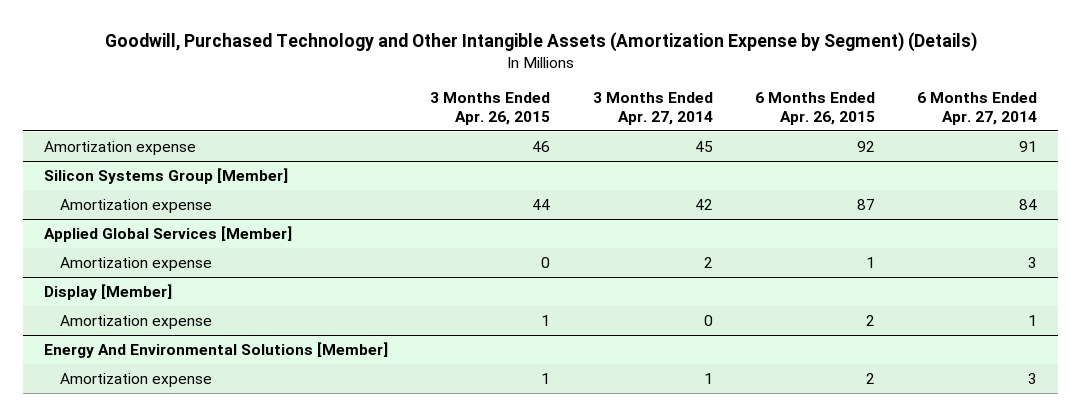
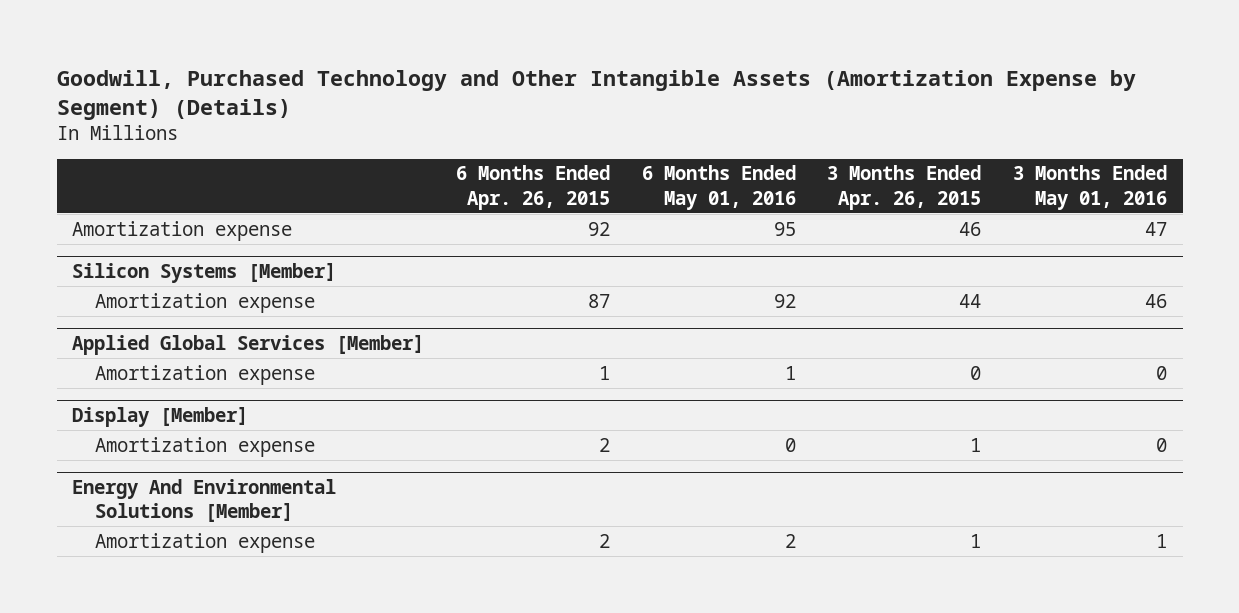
[592,91,713,126] 3 Months Ended Apr. 27, 2014 -> none
[916,91,1037,126] 6 Months Ended Apr. 27, 2014 -> none
none -> [641,165,796,210] 6 Months Ended May 01, 2016
none -> [1013,165,1168,210] 3 Months Ended May 01, 2016
[44,167,289,184] Silicon Systems Group [Member] -> [72,262,337,283] Silicon Systems [Member]

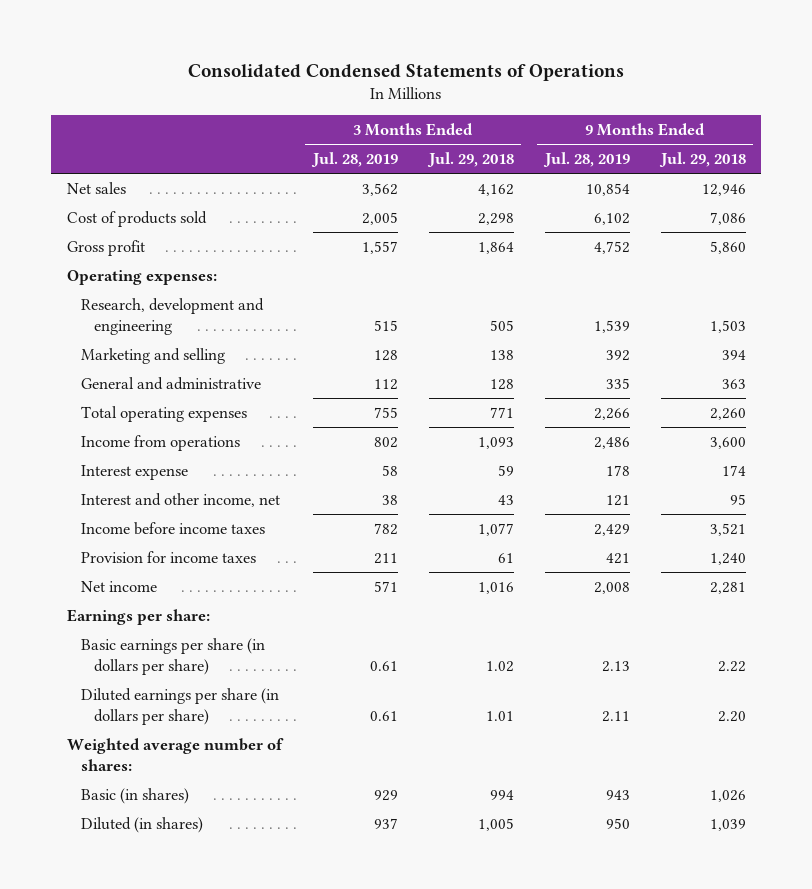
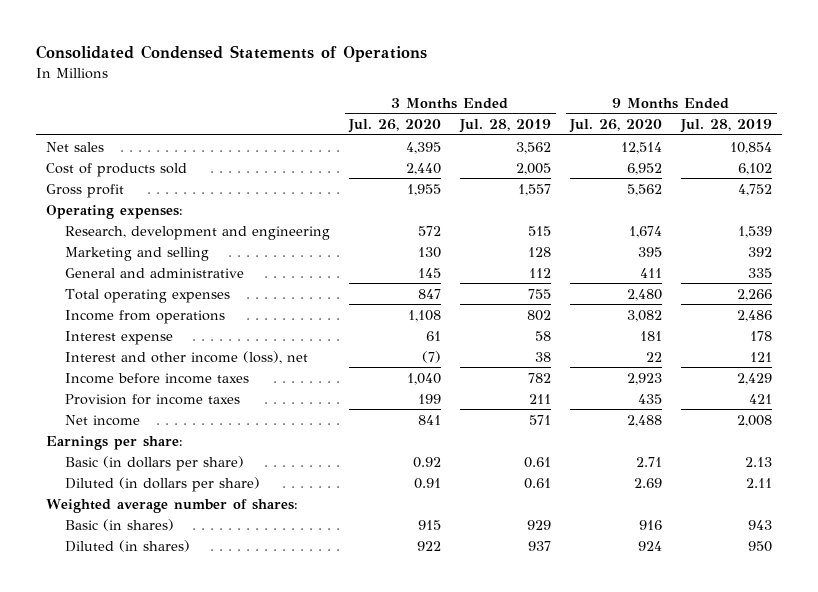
[426,152,514,168] Jul. 29, 2018 -> none
[658,152,746,168] Jul. 29, 2018 -> none
none -> [348,119,442,134] Jul. 26, 2020
none -> [569,119,663,134] Jul. 26, 2020
[80,492,280,507] Interest and other income, net -> [65,350,309,364] Interest and other income (loss), net
[80,637,265,675] Basic earnings per share (in dollars per share) -> [65,455,245,471] Basic (in dollars per share)
[80,687,279,725] Diluted earnings per share (in dollars per share) -> [65,476,261,492] Diluted (in dollars per share)

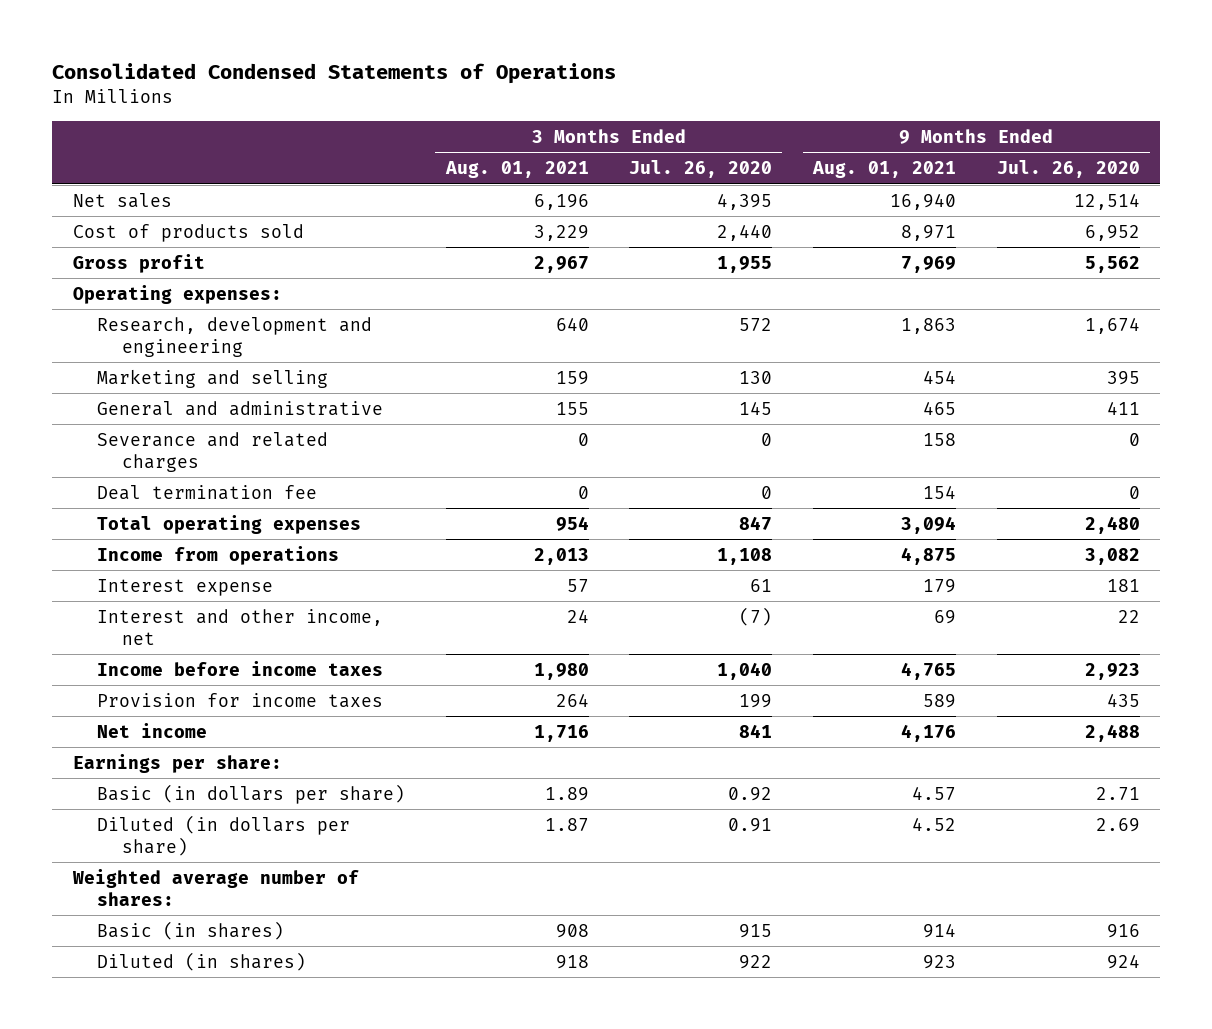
[459,119,552,134] Jul. 28, 2019 -> none
[680,119,773,134] Jul. 28, 2019 -> none
none -> [444,161,589,179] Aug. 01, 2021
none -> [811,161,956,179] Aug. 01, 2021
none -> [97,431,329,472] Severance and related charges
none -> [97,484,318,500] Deal termination fee
[65,350,309,364] Interest and other income (loss), net -> [97,608,384,645] Interest and other income, net

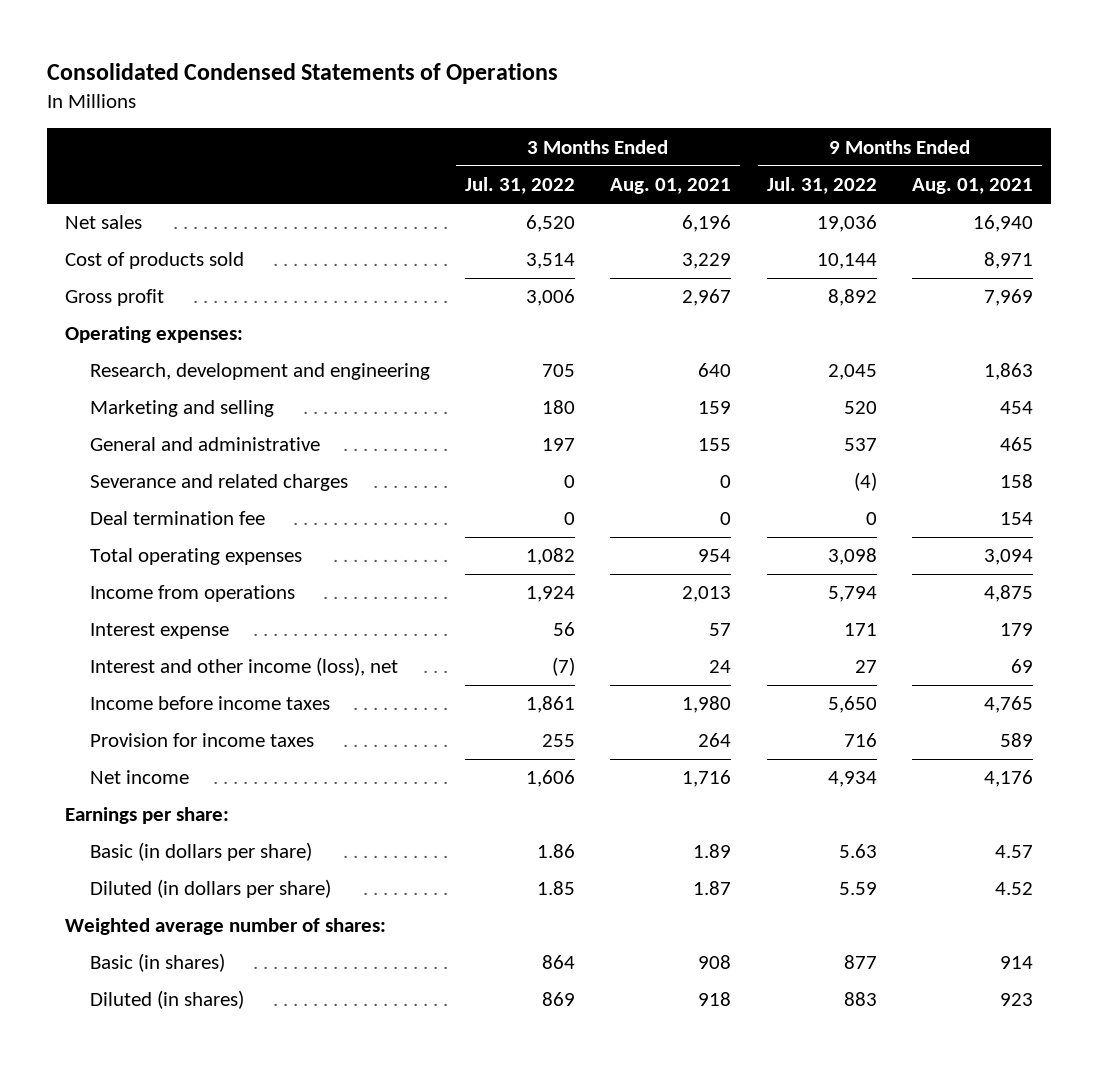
[629,160,773,179] Jul. 26, 2020 -> none
[996,160,1140,179] Jul. 26, 2020 -> none
none -> [465,177,576,195] Jul. 31, 2022
none -> [766,177,877,195] Jul. 31, 2022
[97,608,384,645] Interest and other income, net -> [89,657,398,677] Interest and other income (loss), net

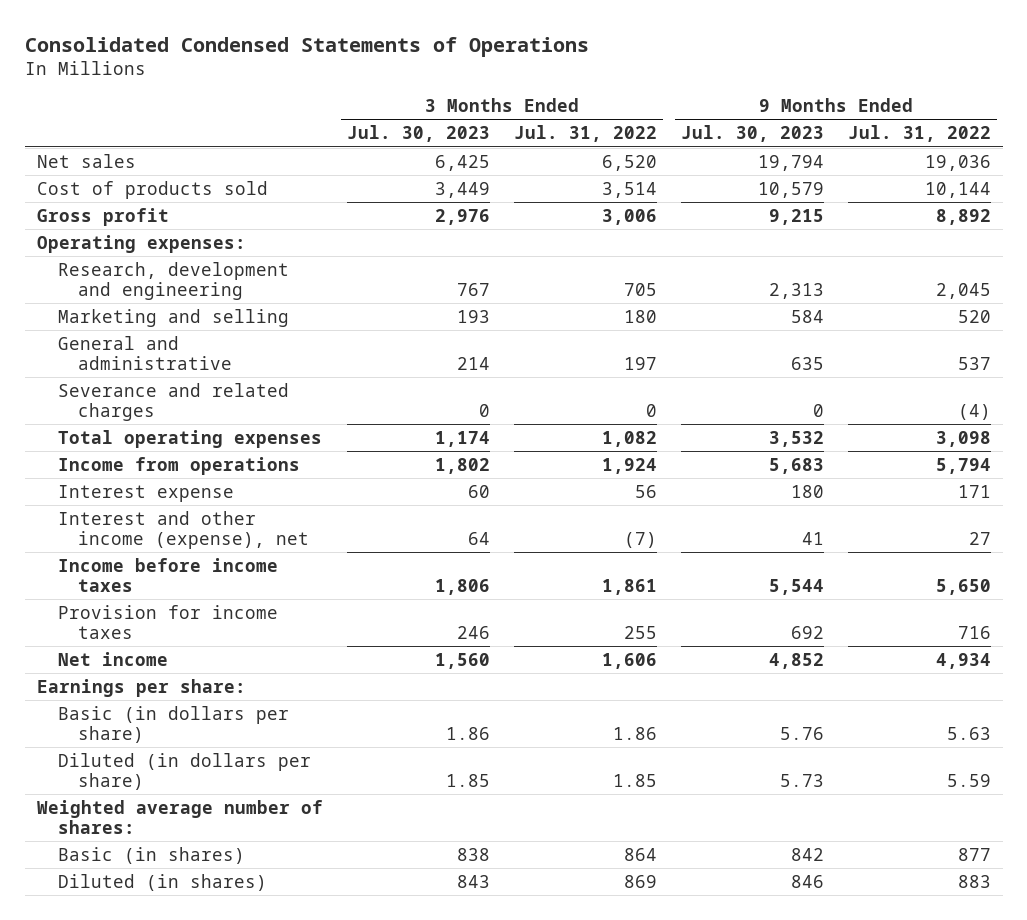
[610,178,732,195] Aug. 01, 2021 -> none
[912,178,1034,195] Aug. 01, 2021 -> none
none -> [346,125,490,143] Jul. 30, 2023
none -> [680,125,824,143] Jul. 30, 2023
[89,511,265,526] Deal termination fee -> none
[89,657,398,677] Interest and other income (loss), net -> [57,510,310,549] Interest and other income (expense), net

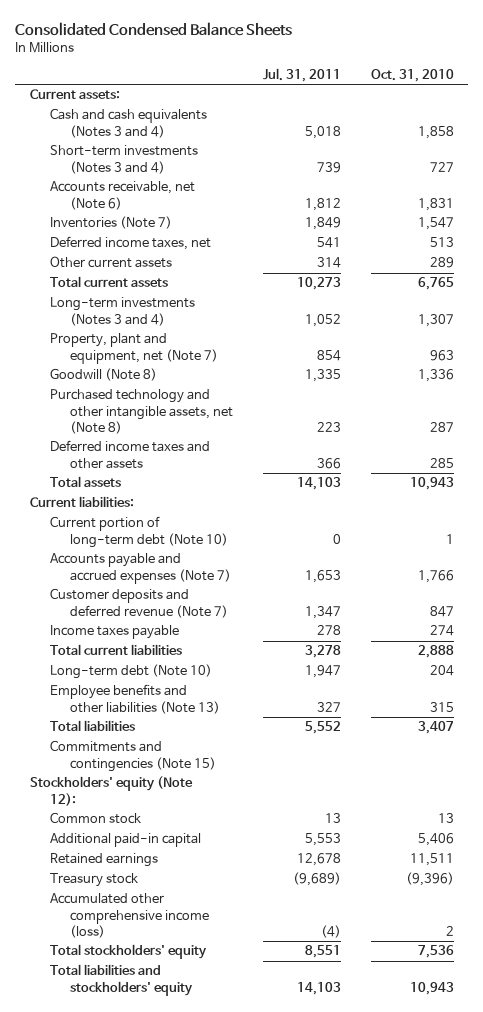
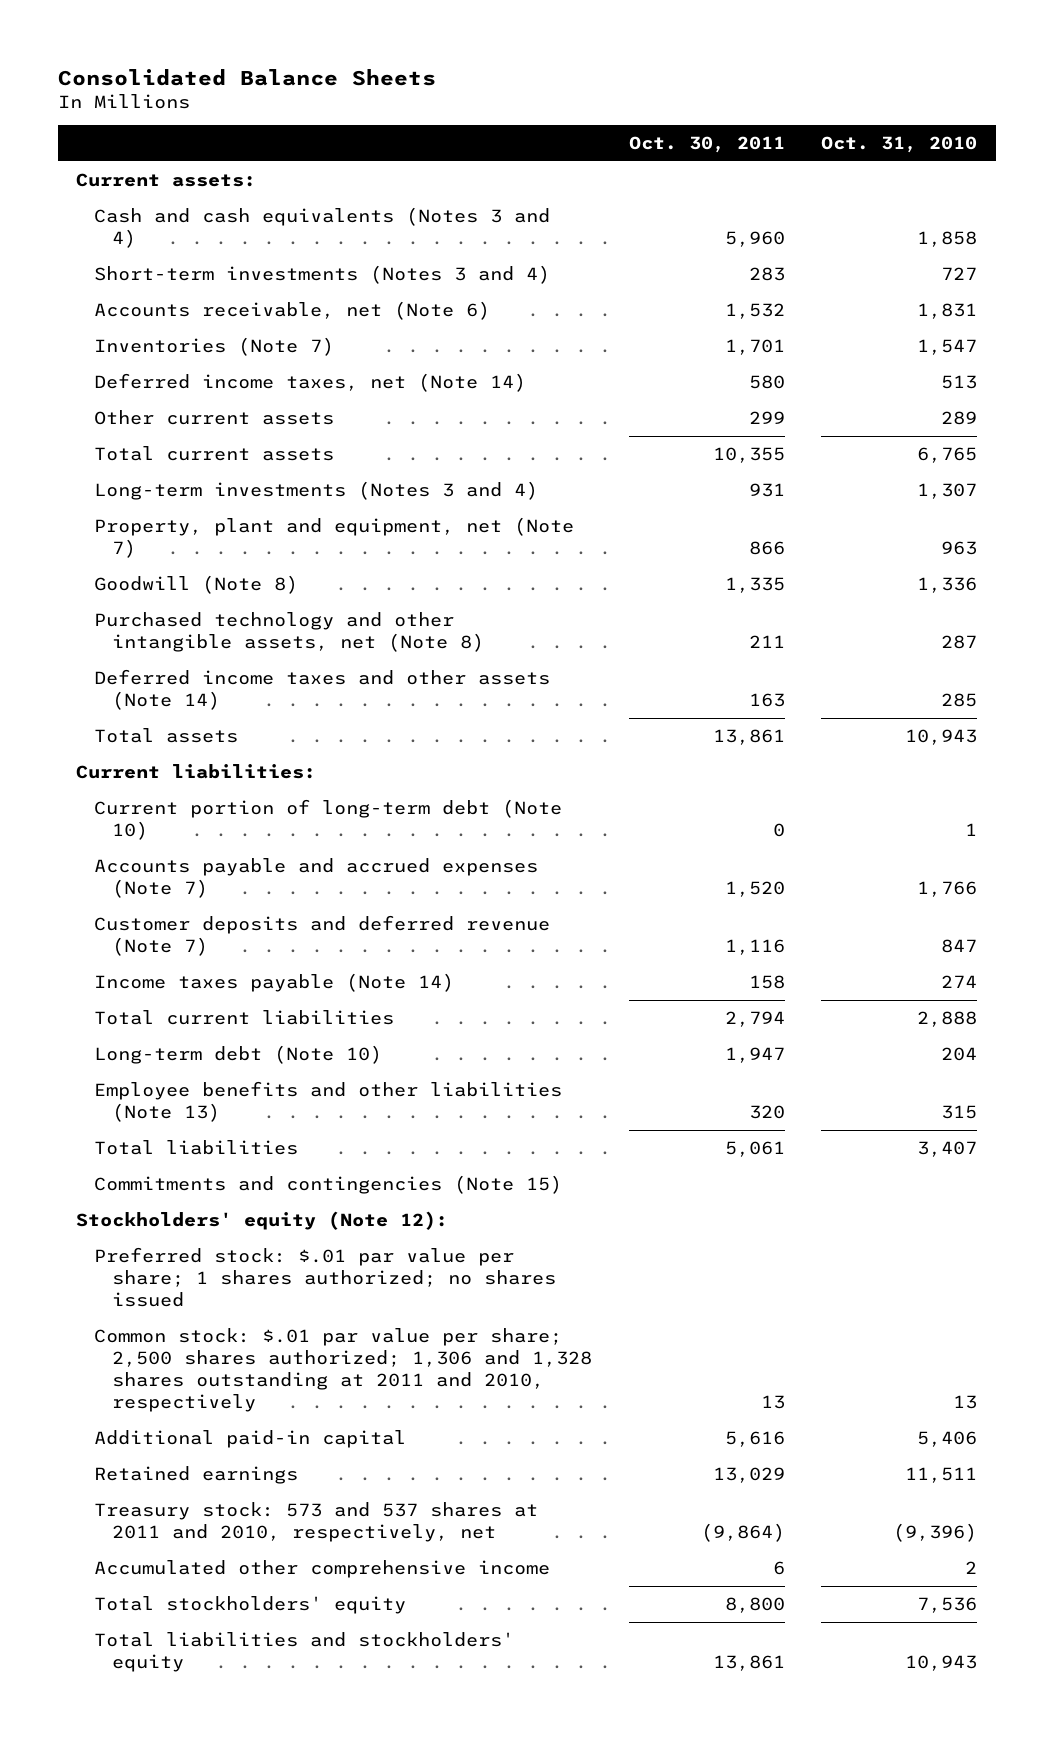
[14,21,292,36] Consolidated Condensed Balance Sheets -> [57,68,436,86] Consolidated Balance Sheets
[262,68,341,83] Jul. 31, 2011 -> none
none -> [628,136,785,154] Oct. 30, 2011
[49,236,211,251] Deferred income taxes, net -> [94,372,527,392] Deferred income taxes, net (Note 14)
[49,440,210,469] Deferred income taxes and other assets -> [94,668,551,711] Deferred income taxes and other assets (Note 14)
[49,625,179,640] Income taxes payable -> [94,972,455,992] Income taxes payable (Note 14)
none -> [94,1246,557,1308] Preferred stock: $.01 par value per share; 1 shares authorized; no shares issued
[49,812,141,825] Common stock -> [94,1327,593,1413] Common stock: $.01 par value per share; 2,500 shares authorized; 1,306 and 1,328 shares outstanding at 2011 and 2010, respectively
[49,873,138,888] Treasury stock -> [94,1501,539,1543] Treasury stock: 573 and 537 shares at 2011 and 2010, respectively, net
[49,893,209,938] Accumulated other comprehensive income (loss) -> [94,1559,551,1578] Accumulated other comprehensive income

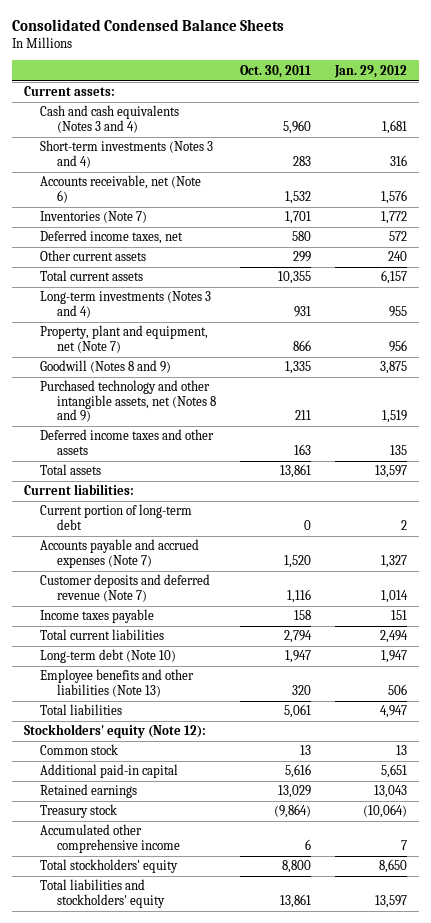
[57,68,436,86] Consolidated Balance Sheets -> [11,18,284,31] Consolidated Condensed Balance Sheets
[821,136,978,154] Oct. 31, 2010 -> none
none -> [334,64,408,78] Jan. 29, 2012
[94,372,527,392] Deferred income taxes, net (Note 14) -> [40,230,184,245] Deferred income taxes, net
[94,574,299,594] Goodwill (Note 8) -> [40,360,172,374] Goodwill (Notes 8 and 9)
[94,611,485,653] Purchased technology and other intangible assets, net (Note 8) -> [40,380,217,423] Purchased technology and other intangible assets, net (Notes 8 and 9)
[94,668,551,711] Deferred income taxes and other assets (Note 14) -> [40,429,215,455] Deferred income taxes and other assets
[94,798,563,841] Current portion of long-term debt (Note 10) -> [40,504,193,530] Current portion of long-term debt
[94,972,455,992] Income taxes payable (Note 14) -> [40,609,155,624] Income taxes payable
[94,1174,563,1194] Commitments and contingencies (Note 15) -> none
[94,1246,557,1308] Preferred stock: $.01 par value per share; 1 shares authorized; no shares issued -> none
[94,1327,593,1413] Common stock: $.01 par value per share; 2,500 shares authorized; 1,306 and 1,328 shares outstanding at 2011 and 2010, respectively -> [40,744,119,756] Common stock
[94,1501,539,1543] Treasury stock: 573 and 537 shares at 2011 and 2010, respectively, net -> [40,804,118,819] Treasury stock

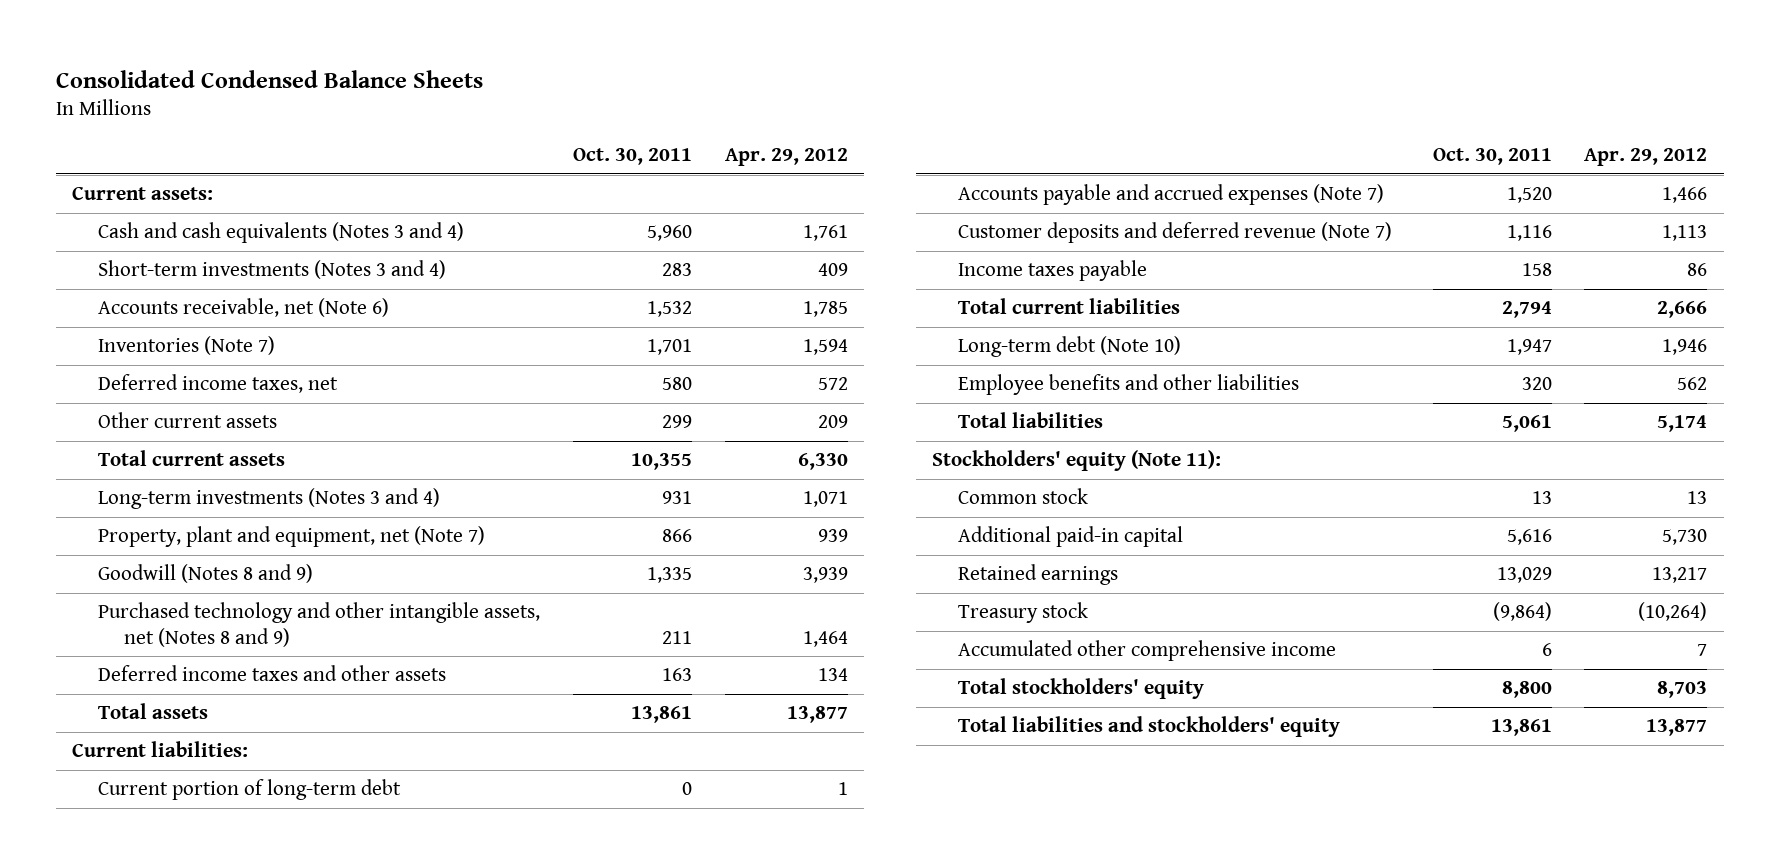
[334,64,408,78] Jan. 29, 2012 -> none
none -> [724,148,848,167] Apr. 29, 2012
[40,669,195,697] Employee benefits and other liabilities (Note 13) -> [957,374,1299,396] Employee benefits and other liabilities
[23,724,206,739] Stockholders' equity (Note 12): -> [931,450,1221,472] Stockholders' equity (Note 11):

